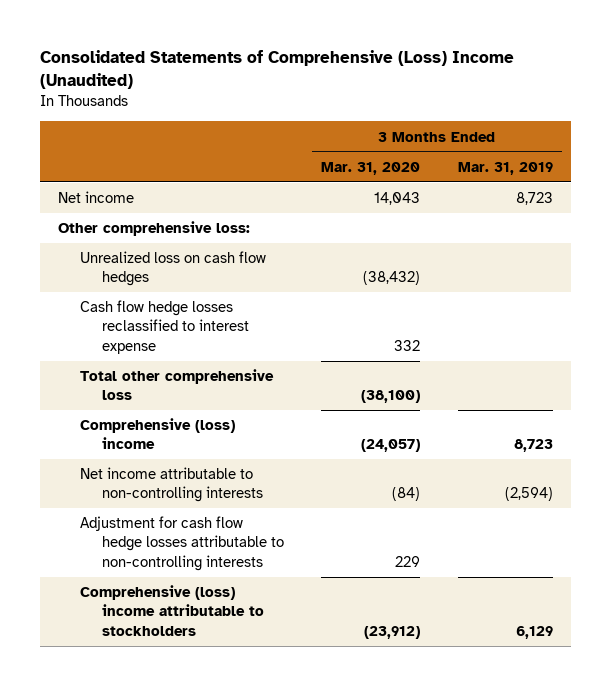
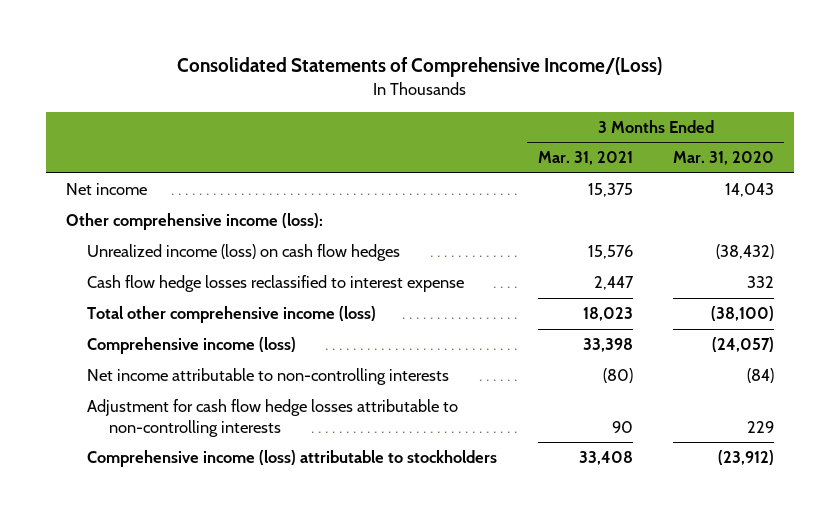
[39,49,514,90] Consolidated Statements of Comprehensive (Loss) Income (Unaudited) -> [176,57,662,78] Consolidated Statements of Comprehensive Income/(Loss)
[457,161,553,175] Mar. 31, 2019 -> none
none -> [537,151,633,166] Mar. 31, 2021
[58,221,251,237] Other comprehensive loss: -> [66,213,324,231] Other comprehensive income (loss):
[80,251,267,287] Unrealized loss on cash flow hedges -> [87,244,401,262] Unrealized income (loss) on cash flow hedges
[80,369,275,401] Total other comprehensive loss -> [87,306,377,324] Total other comprehensive income (loss)
[80,418,236,450] Comprehensive (loss) income -> [87,337,297,355] Comprehensive income (loss)
[80,585,265,636] Comprehensive (loss) income attributable to stockholders -> [87,450,498,468] Comprehensive income (loss) attributable to stockholders

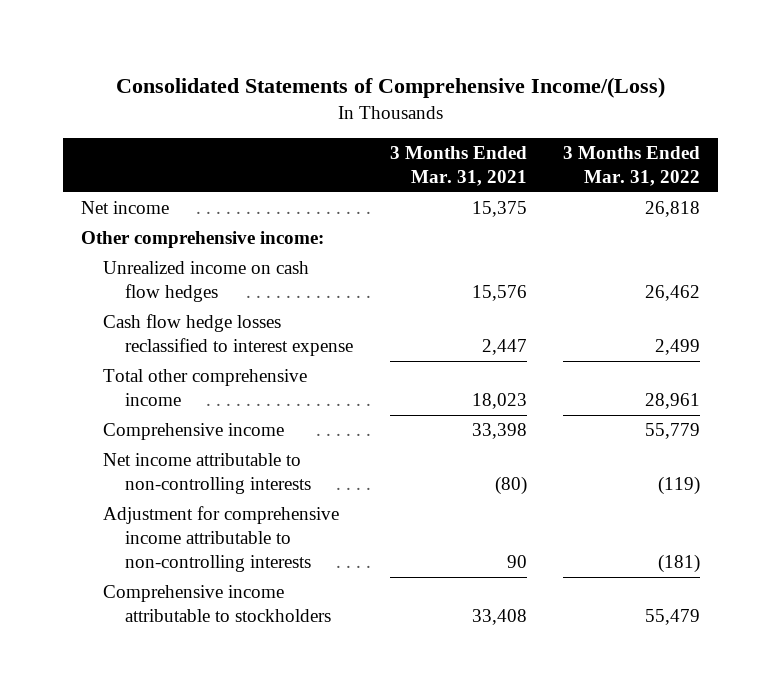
[672,151,774,166] Mar. 31, 2020 -> none
none -> [563,146,701,187] 3 Months Ended Mar. 31, 2022
[66,213,324,231] Other comprehensive income (loss): -> [81,231,325,249] Other comprehensive income:
[87,244,401,262] Unrealized income (loss) on cash flow hedges -> [103,261,310,303] Unrealized income on cash flow hedges
[87,306,377,324] Total other comprehensive income (loss) -> [103,369,308,407] Total other comprehensive income
[87,337,297,355] Comprehensive income (loss) -> [103,423,285,441] Comprehensive income
[87,399,459,437] Adjustment for cash flow hedge losses attributable to non-controlling interests -> [103,506,340,573] Adjustment for comprehensive income attributable to non-controlling interests
[87,450,498,468] Comprehensive income (loss) attributable to stockholders -> [103,585,332,623] Comprehensive income attributable to stockholders

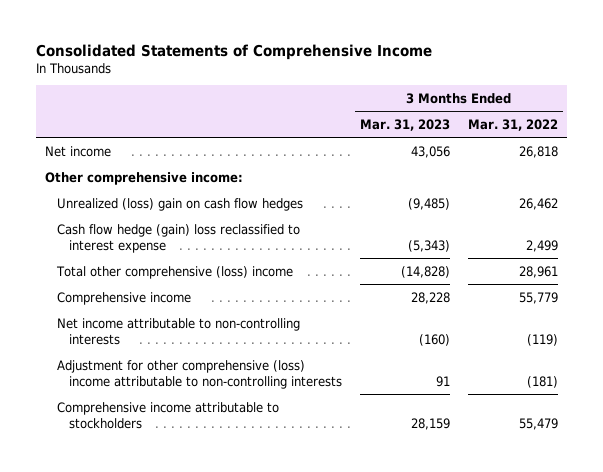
[115,76,665,98] Consolidated Statements of Comprehensive Income/(Loss) -> [36,43,433,60] Consolidated Statements of Comprehensive Income
[389,146,527,187] 3 Months Ended Mar. 31, 2021 -> none
none -> [359,118,450,131] Mar. 31, 2023
[103,261,310,303] Unrealized income on cash flow hedges -> [57,197,304,211] Unrealized (loss) gain on cash flow hedges
[103,314,354,357] Cash flow hedge losses reclassified to interest expense -> [57,223,301,253] Cash flow hedge (gain) loss reclassified to interest expense
[103,369,308,407] Total other comprehensive income -> [56,265,294,279] Total other comprehensive (loss) income
[103,506,340,573] Adjustment for comprehensive income attributable to non-controlling interests -> [57,359,342,389] Adjustment for other comprehensive (loss) income attributable to non-controlling interests

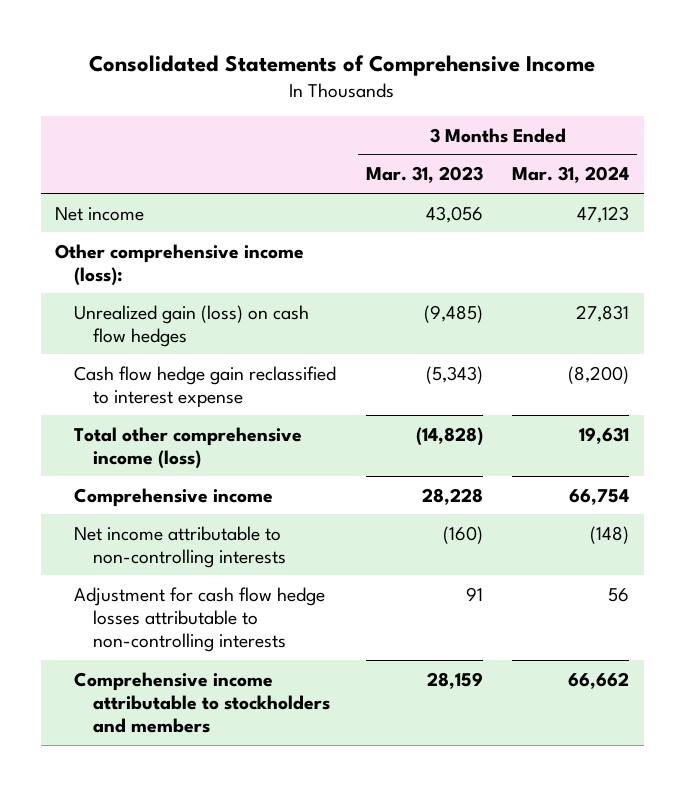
[468,118,559,131] Mar. 31, 2022 -> none
none -> [512,166,630,184] Mar. 31, 2024
[45,171,244,185] Other comprehensive income: -> [55,243,305,286] Other comprehensive income (loss):
[57,197,304,211] Unrealized (loss) gain on cash flow hedges -> [74,304,310,347] Unrealized gain (loss) on cash flow hedges
[57,223,301,253] Cash flow hedge (gain) loss reclassified to interest expense -> [74,365,337,408] Cash flow hedge gain reclassified to interest expense
[56,265,294,279] Total other comprehensive (loss) income -> [74,426,303,469] Total other comprehensive income (loss)
[57,359,342,389] Adjustment for other comprehensive (loss) income attributable to non-controlling interests -> [74,586,326,652] Adjustment for cash flow hedge losses attributable to non-controlling interests
[57,401,280,429] Comprehensive income attributable to stockholders -> [74,671,331,733] Comprehensive income attributable to stockholders and members

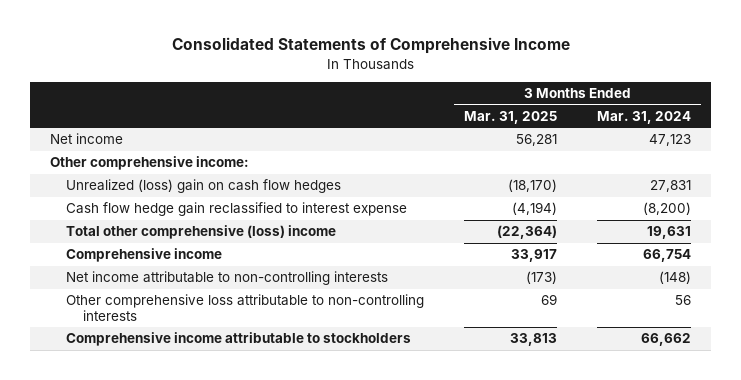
[365,166,483,184] Mar. 31, 2023 -> none
none -> [464,110,558,124] Mar. 31, 2025
[55,243,305,286] Other comprehensive income (loss): -> [49,156,249,171] Other comprehensive income:
[74,304,310,347] Unrealized gain (loss) on cash flow hedges -> [66,179,342,194] Unrealized (loss) gain on cash flow hedges
[74,426,303,469] Total other comprehensive income (loss) -> [66,225,337,240] Total other comprehensive (loss) income
[74,586,326,652] Adjustment for cash flow hedge losses attributable to non-controlling interests -> [66,294,425,321] Other comprehensive loss attributable to non-controlling interests
[74,671,331,733] Comprehensive income attributable to stockholders and members -> [66,332,412,347] Comprehensive income attributable to stockholders

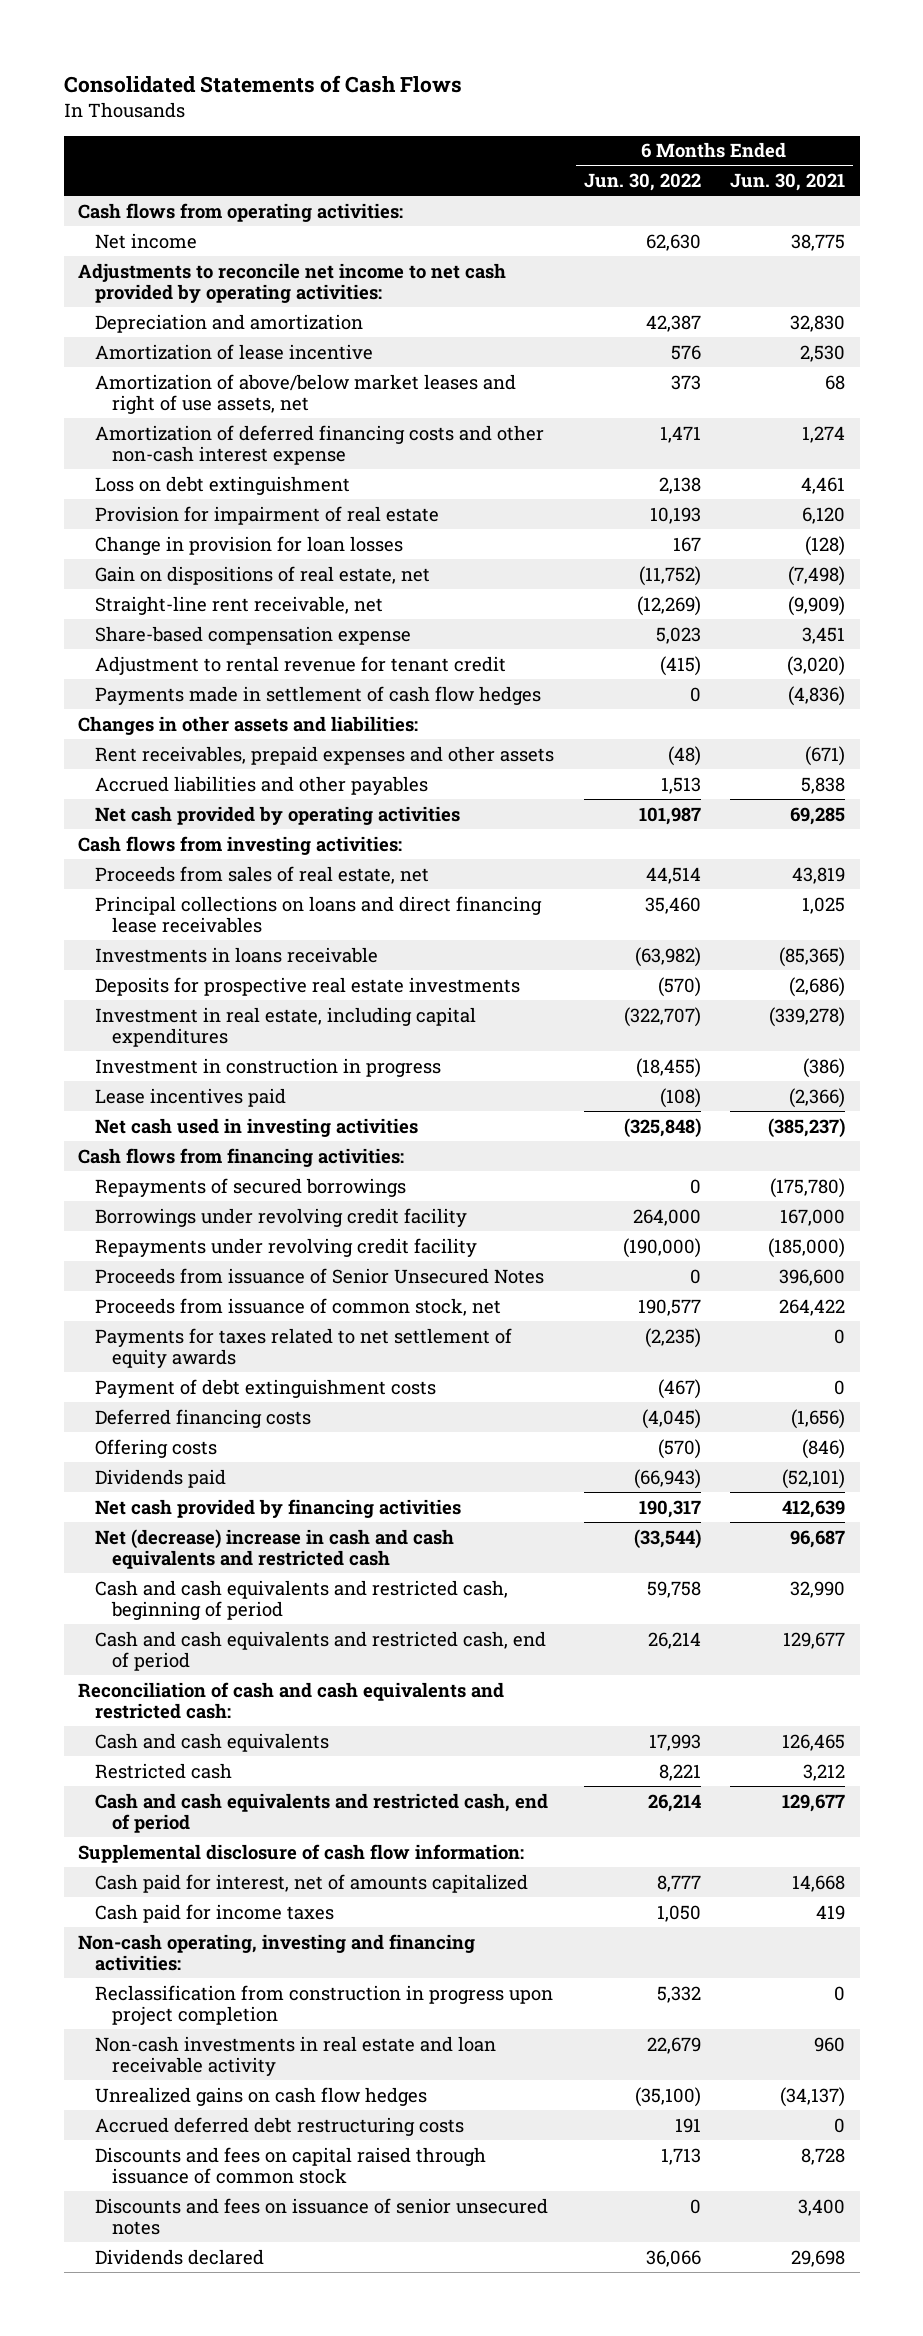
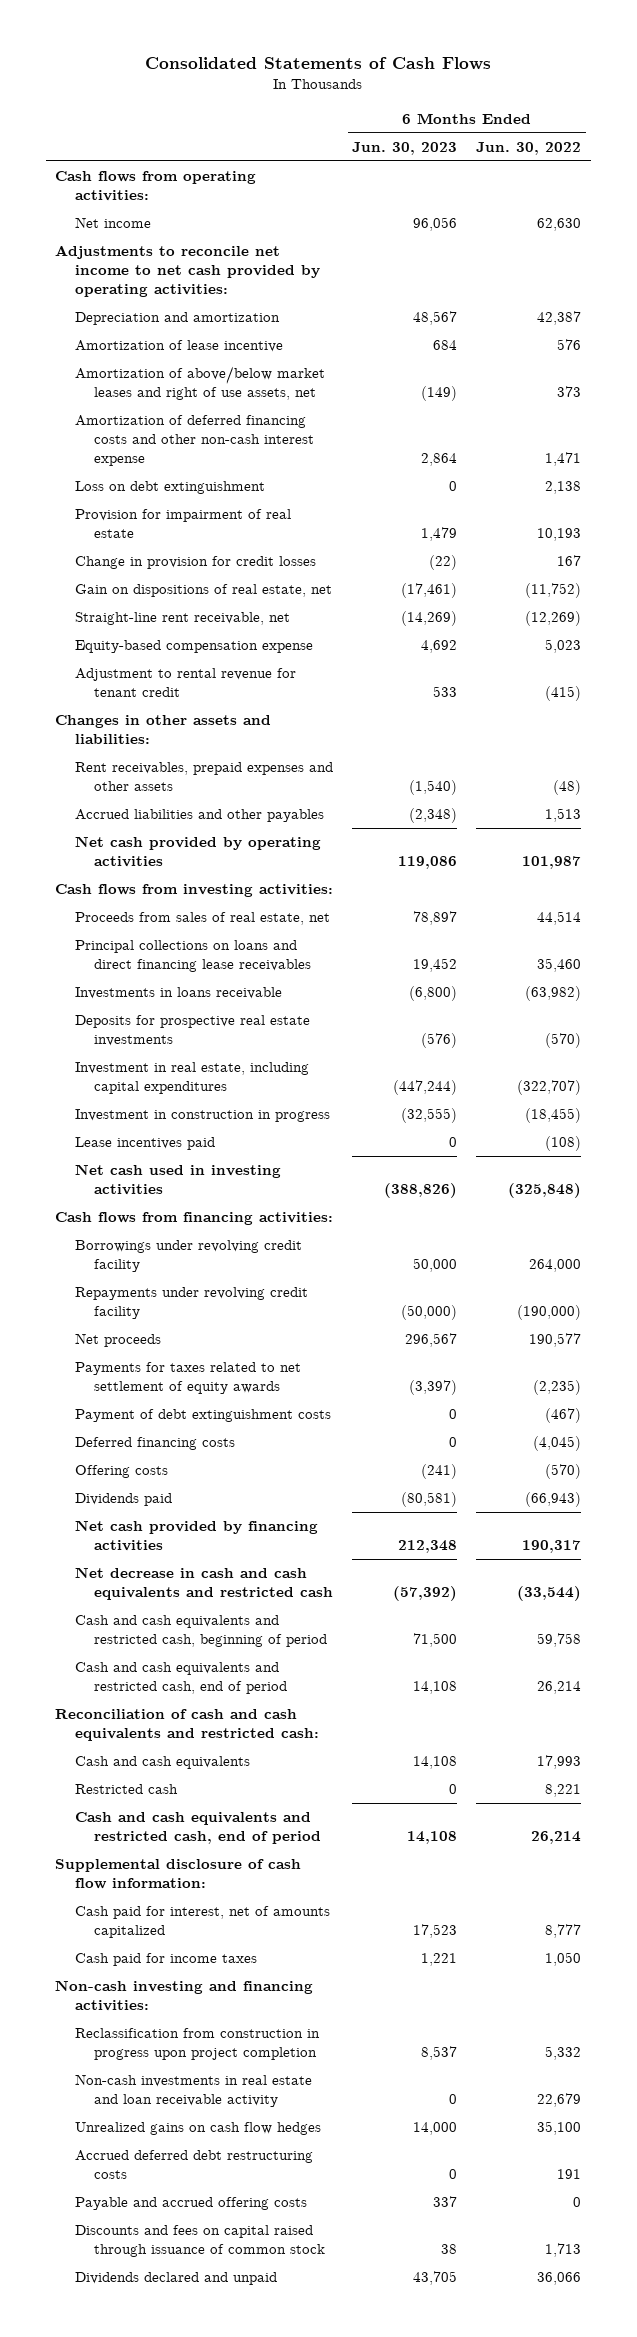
[730,172,846,191] Jun. 30, 2021 -> none
none -> [352,141,458,155] Jun. 30, 2023
[94,535,403,555] Change in provision for loan losses -> [74,556,316,570] Change in provision for credit losses
[94,625,411,645] Share-based compensation expense -> [74,640,313,654] Equity-based compensation expense
[94,685,541,705] Payments made in settlement of cash flow hedges -> none
[94,1177,406,1197] Repayments of secured borrowings -> none
[94,1267,544,1284] Proceeds from issuance of Senior Unsecured Notes -> none
[94,1297,501,1316] Proceeds from issuance of common stock, net -> [74,1333,161,1348] Net proceeds
[94,1528,454,1570] Net (decrease) increase in cash and cash equivalents and restricted cash -> [74,1567,334,1600] Net decrease in cash and cash equivalents and restricted cash
[78,1933,476,1972] Non-cash operating, investing and financing activities: -> [55,1980,314,2011] Non-cash investing and financing activities:
[634,2086,701,2107] (35,100) -> [537,2121,582,2136] 35,100
none -> [74,2197,307,2211] Payable and accrued offering costs
[94,2197,548,2236] Discounts and fees on issuance of senior unsecured notes -> none
[94,2248,264,2265] Dividends declared -> [74,2272,277,2286] Dividends declared and unpaid

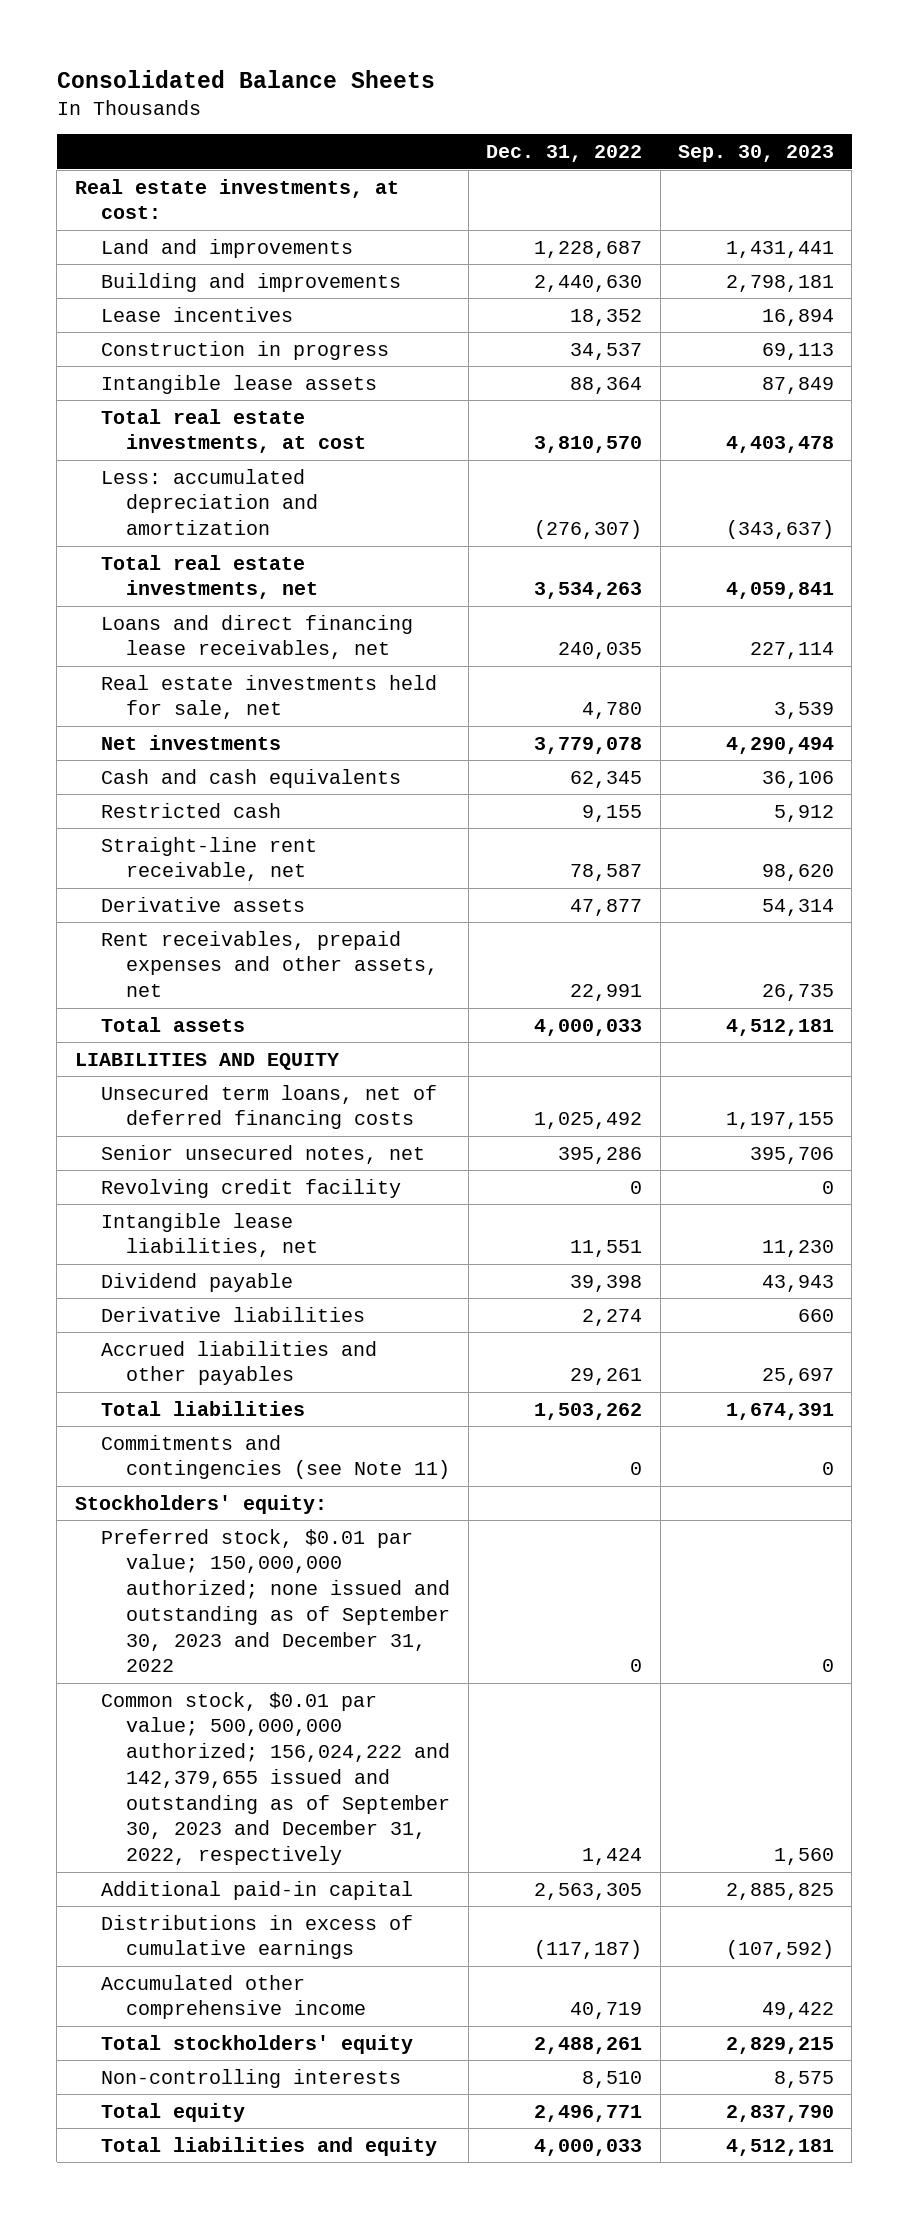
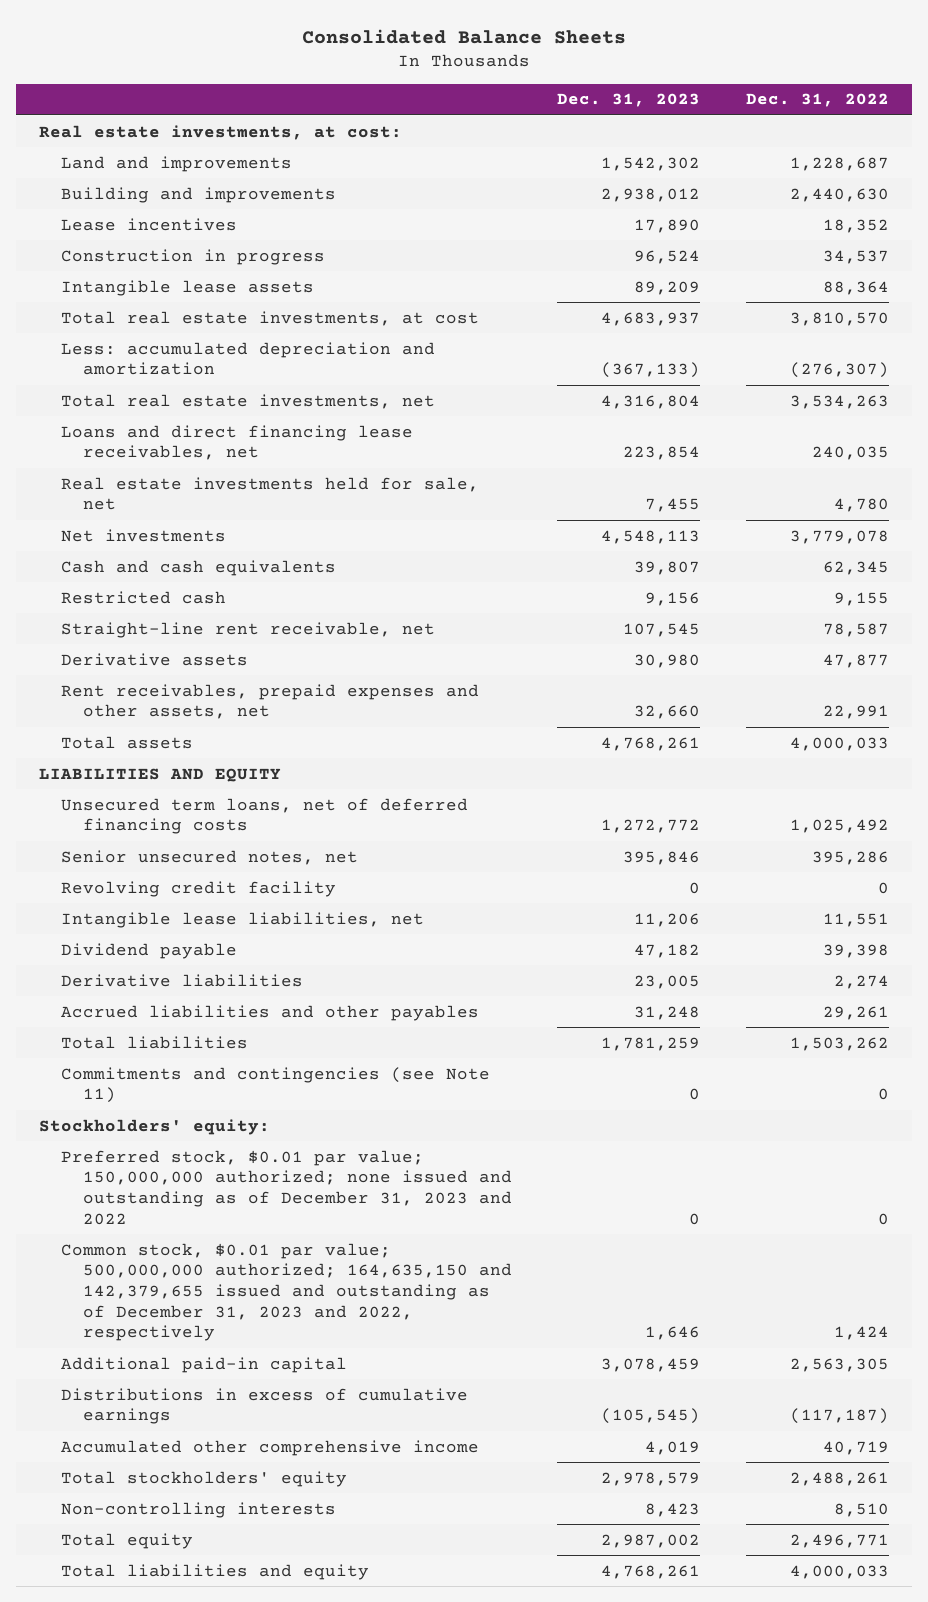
[678,145,835,163] Sep. 30, 2023 -> none
none -> [557,93,701,108] Dec. 31, 2023
[100,1528,451,1673] Preferred stock, $0.01 par value; 150,000,000 authorized; none issued and outstanding as of September 30, 2023 and December 31, 2022 -> [60,1149,512,1225] Preferred stock, $0.01 par value; 150,000,000 authorized; none issued and outstanding as of December 31, 2023 and 2022
[100,1691,451,1866] Common stock, $0.01 par value; 500,000,000 authorized; 156,024,222 and 142,379,655 issued and outstanding as of September 30, 2023 and December 31, 2022, respectively -> [60,1242,512,1342] Common stock, $0.01 par value; 500,000,000 authorized; 164,635,150 and 142,379,655 issued and outstanding as of December 31, 2023 and 2022, respectively

